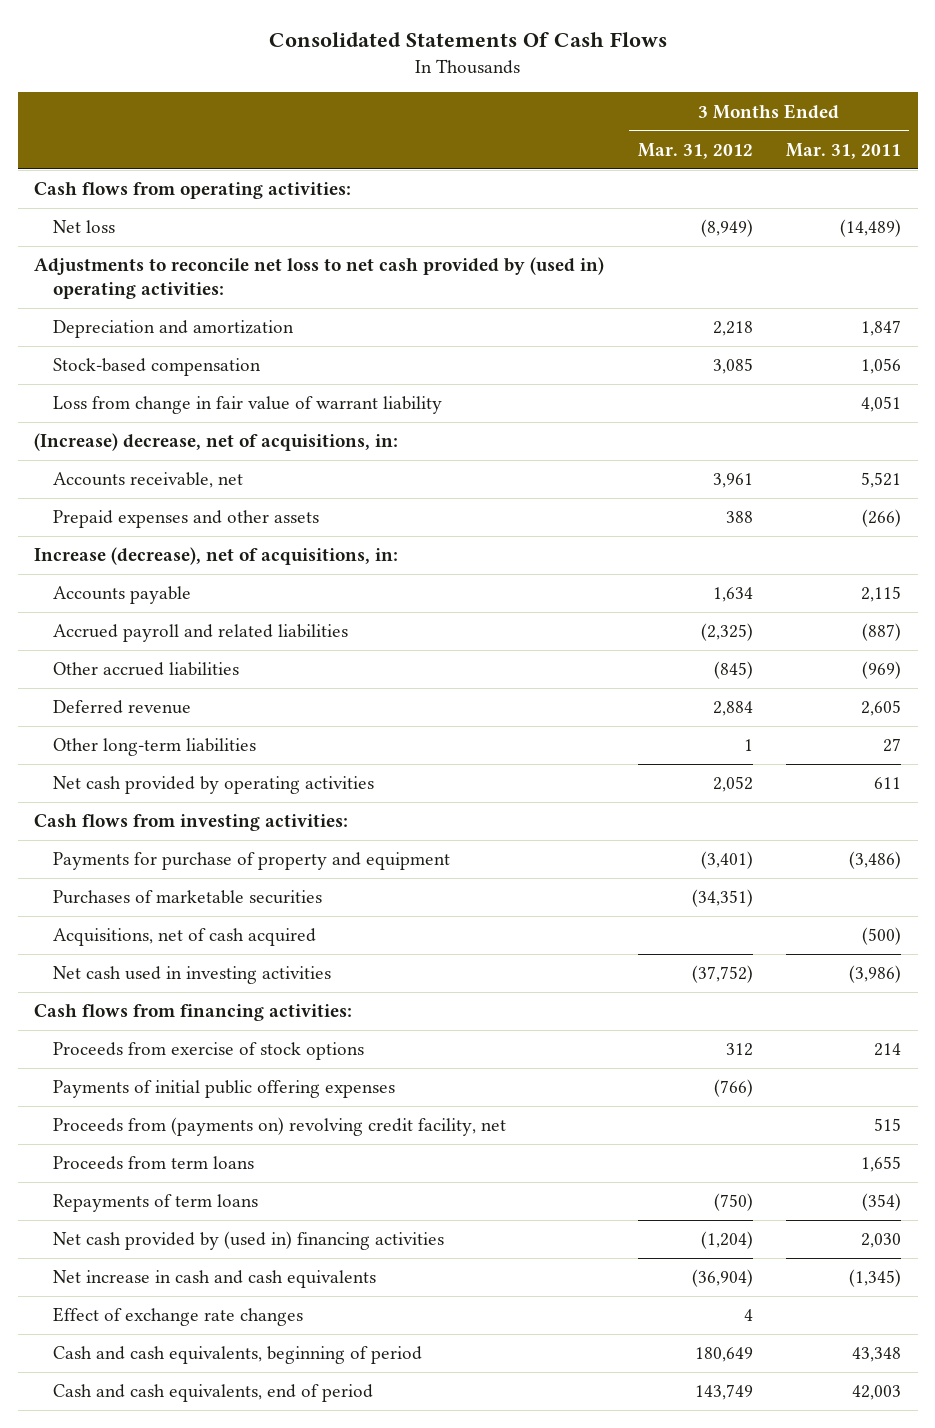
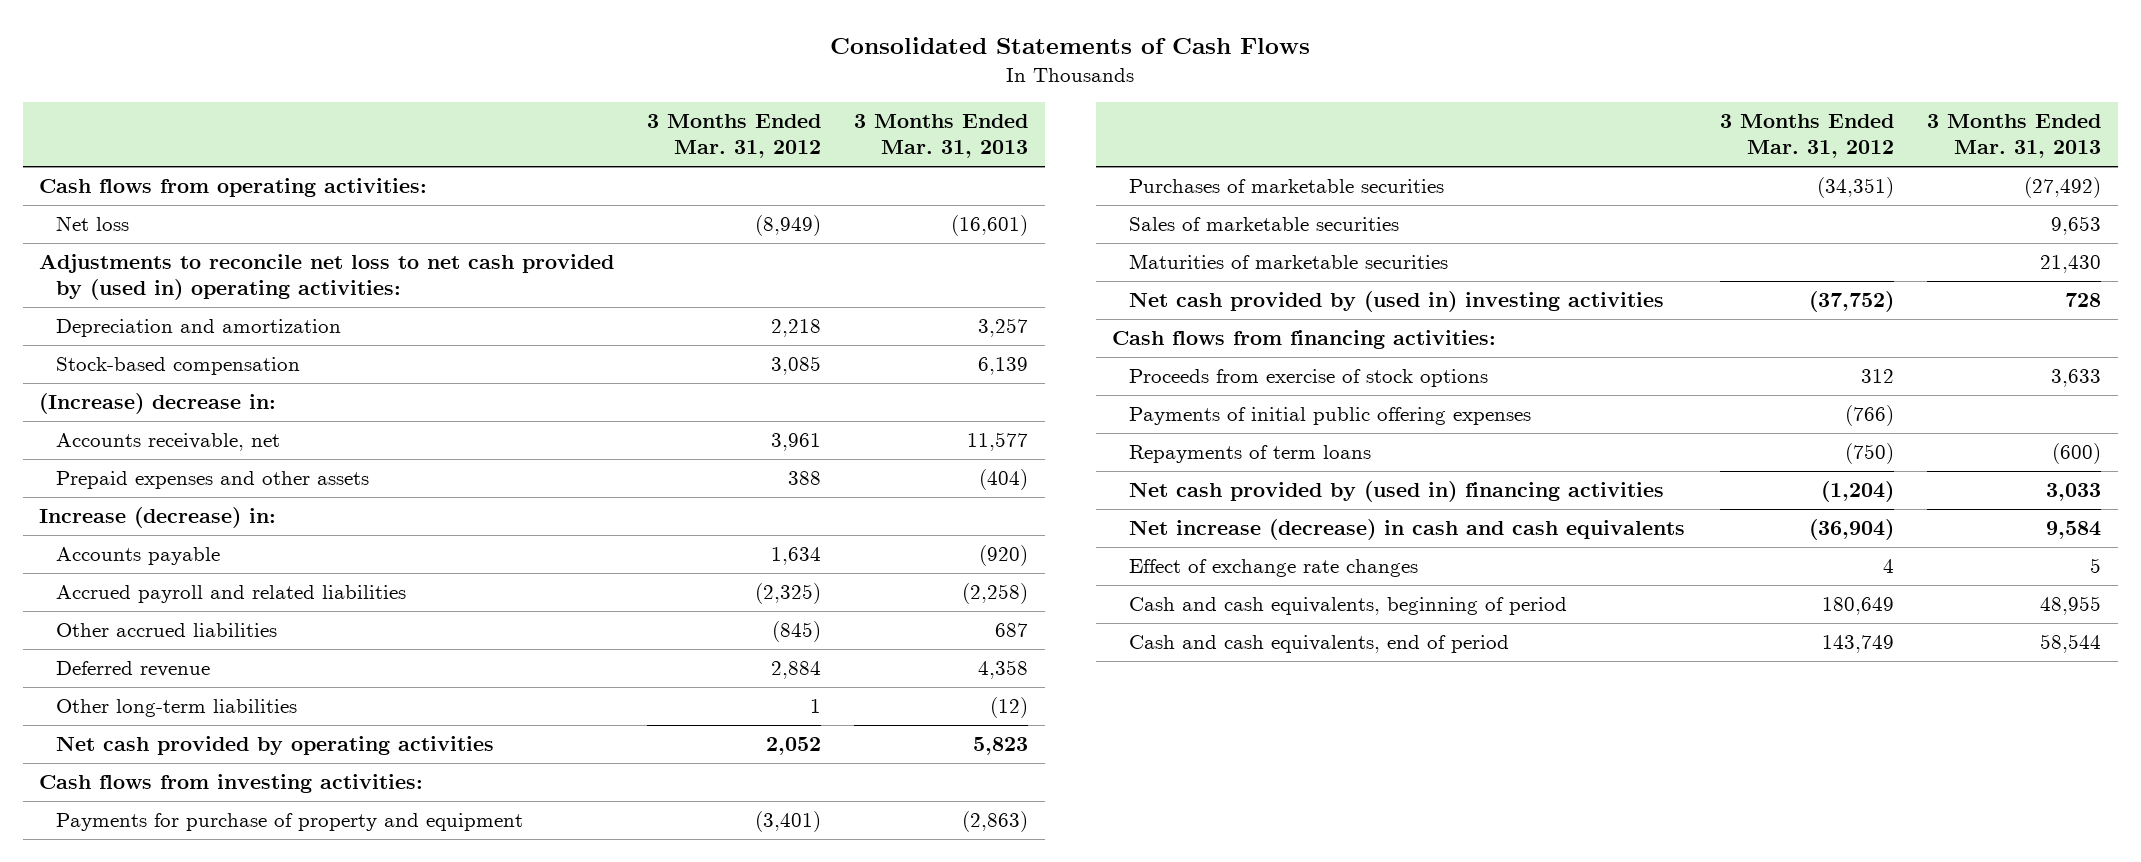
[268,32,667,48] Consolidated Statements Of Cash Flows -> [830,37,1311,55] Consolidated Statements of Cash Flows
[786,143,902,160] Mar. 31, 2011 -> none
none -> [854,114,1029,159] 3 Months Ended Mar. 31, 2013
[52,396,442,415] Loss from change in fair value of warrant liability -> none
[34,433,399,452] (Increase) decrease, net of acquisitions, in: -> [39,392,277,414] (Increase) decrease in:
[34,547,399,566] Increase (decrease), net of acquisitions, in: -> [39,506,277,528] Increase (decrease) in:
[52,928,316,947] Acquisitions, net of cash acquired -> none
none -> [1128,216,1399,231] Sales of marketable securities
none -> [1128,253,1448,269] Maturities of marketable securities
[52,966,331,985] Net cash used in investing activities -> [1128,290,1664,312] Net cash provided by (used in) investing activities
[52,1117,506,1137] Proceeds from (payments on) revolving credit facility, net -> none
[52,1156,254,1171] Proceeds from term loans -> none
[52,1270,376,1289] Net increase in cash and cash equivalents -> [1128,518,1685,540] Net increase (decrease) in cash and cash equivalents

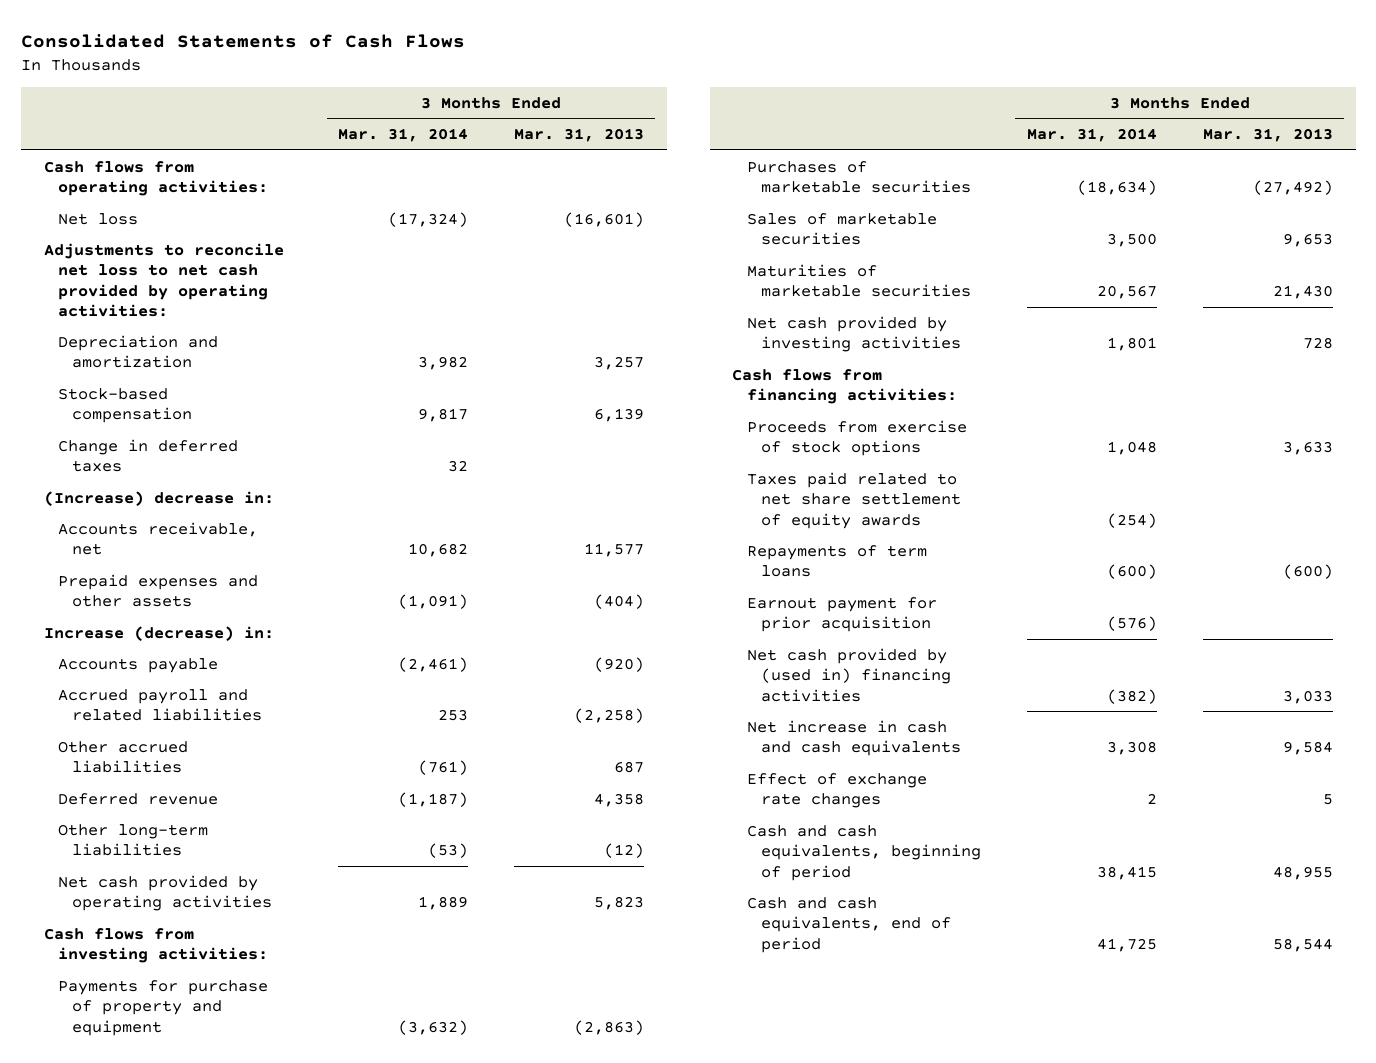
[647,114,822,159] 3 Months Ended Mar. 31, 2012 -> none
none -> [338,128,469,143] Mar. 31, 2014
[39,253,615,301] Adjustments to reconcile net loss to net cash provided by (used in) operating activities: -> [43,242,284,317] Adjustments to reconcile net loss to net cash provided by operating activities:
none -> [57,438,238,473] Change in deferred taxes
[1128,290,1664,312] Net cash provided by (used in) investing activities -> [746,315,961,353] Net cash provided by investing activities
[1128,406,1531,425] Payments of initial public offering expenses -> none
none -> [746,471,961,529] Taxes paid related to net share settlement of equity awards
none -> [746,596,937,633] Earnout payment for prior acquisition
[1128,518,1685,540] Net increase (decrease) in cash and cash equivalents -> [746,719,961,757] Net increase in cash and cash equivalents

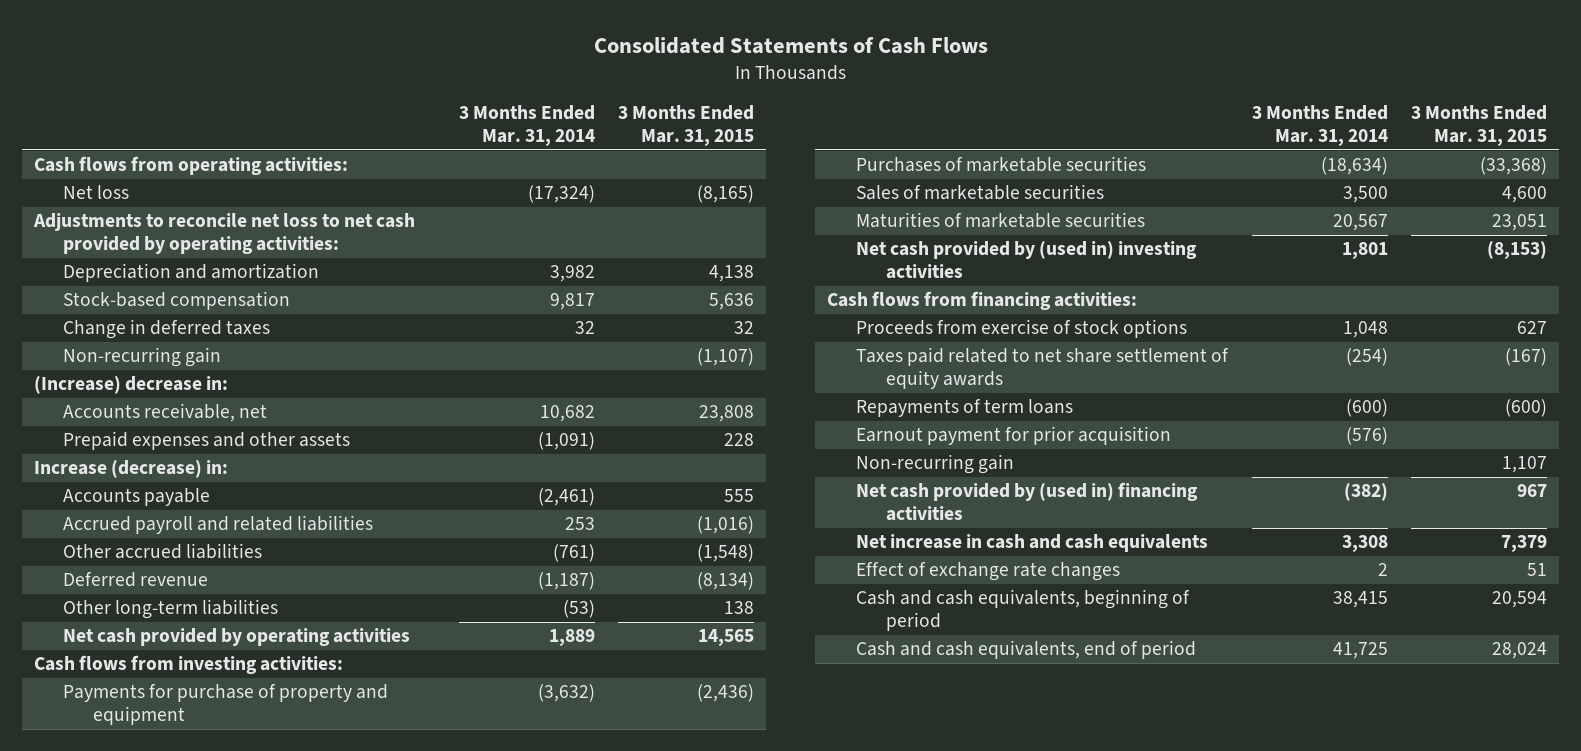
[513,128,644,143] Mar. 31, 2013 -> none
none -> [618,105,755,147] 3 Months Ended Mar. 31, 2015
none -> [63,347,222,368] Non-recurring gain
[746,315,961,353] Net cash provided by investing activities -> [856,241,1198,280] Net cash provided by (used in) investing activities
none -> [856,454,1015,475] Non-recurring gain

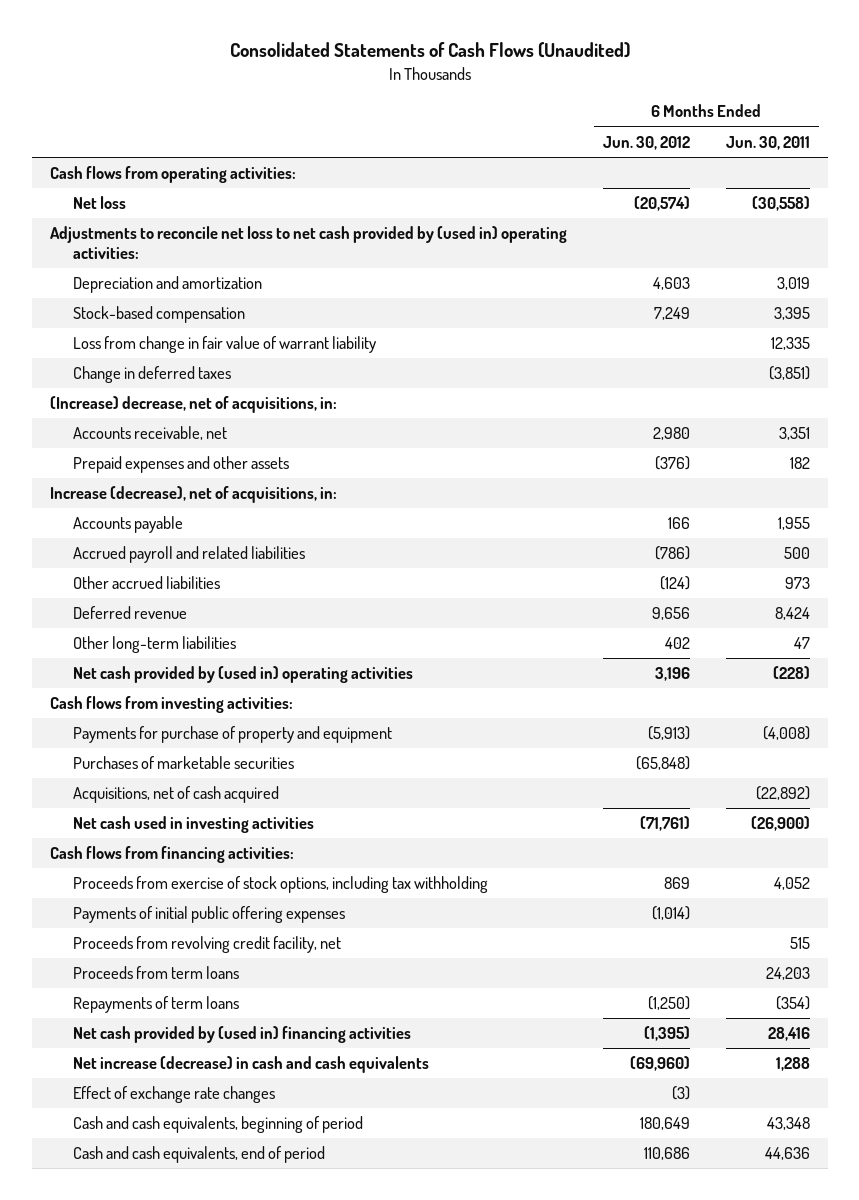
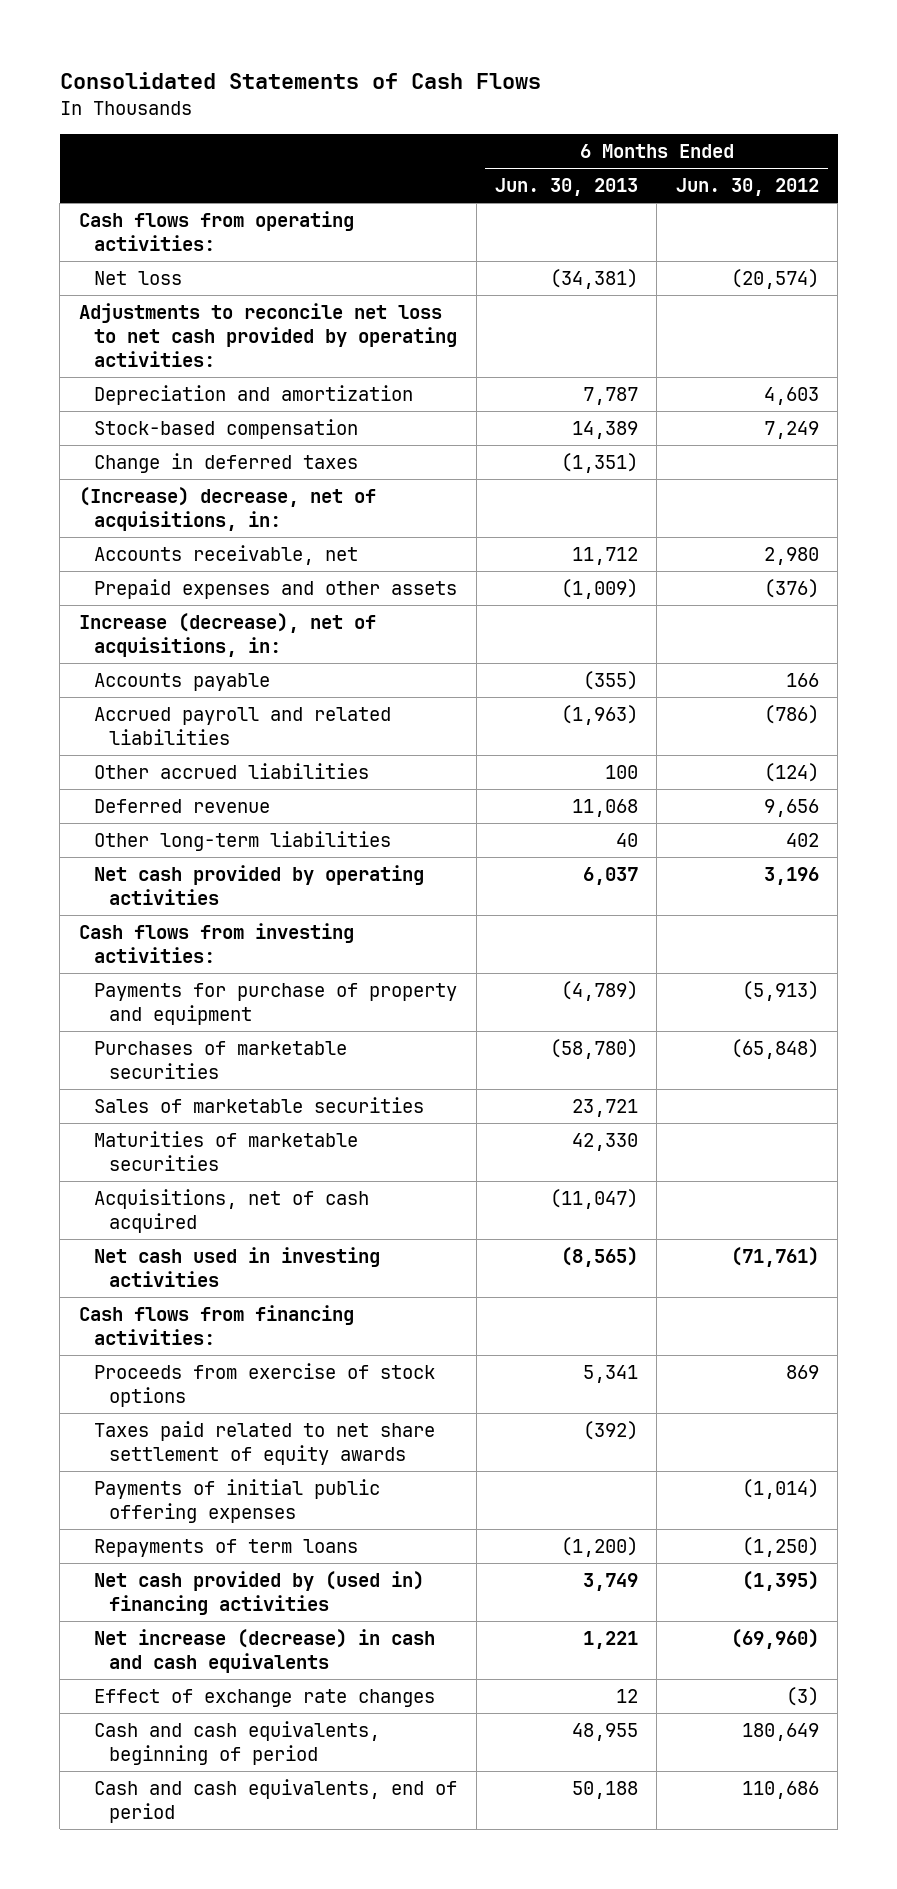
[229,42,630,59] Consolidated Statements of Cash Flows (Unaudited) -> [59,72,541,90] Consolidated Statements of Cash Flows
[725,135,810,150] Jun. 30, 2011 -> none
none -> [494,178,638,197] Jun. 30, 2013
[49,226,567,260] Adjustments to reconcile net loss to net cash provided by (used in) operating activities: -> [78,303,458,367] Adjustments to reconcile net loss to net cash provided by operating activities:
[72,336,376,354] Loss from change in fair value of warrant liability -> none
[72,666,413,684] Net cash provided by (used in) operating activities -> [94,865,425,905] Net cash provided by operating activities
none -> [94,1097,425,1114] Sales of marketable securities
none -> [94,1131,359,1171] Maturities of marketable securities
[72,876,488,894] Proceeds from exercise of stock options, including tax withholding -> [94,1363,436,1407] Proceeds from exercise of stock options
none -> [94,1421,436,1465] Taxes paid related to net share settlement of equity awards
[72,936,341,954] Proceeds from revolving credit facility, net -> none
[72,966,239,980] Proceeds from term loans -> none

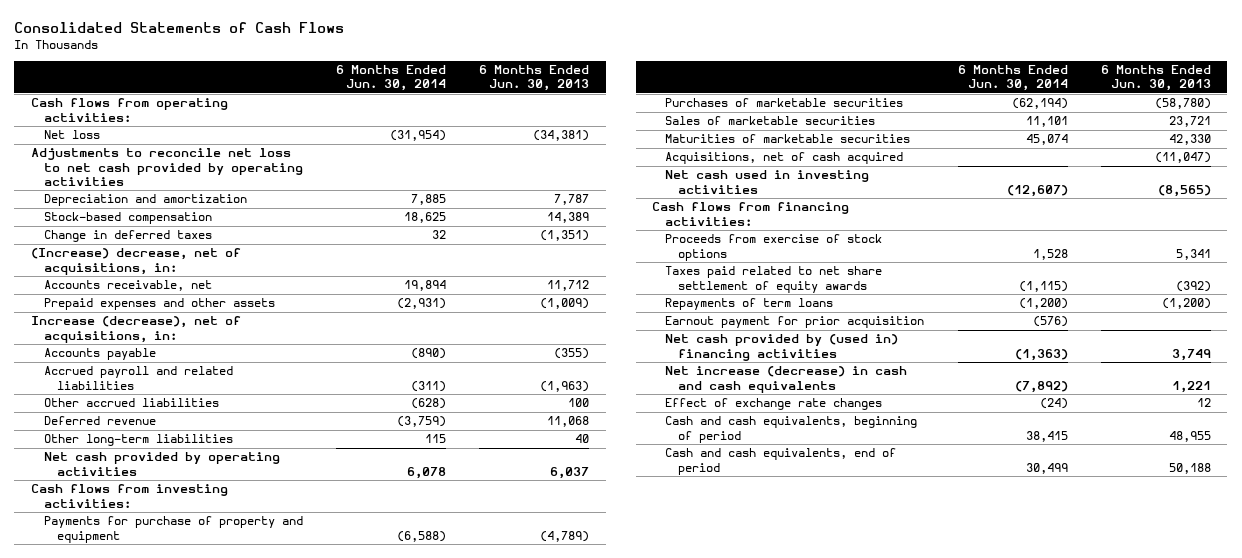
[675,178,819,197] Jun. 30, 2012 -> none
none -> [336,65,447,92] 6 Months Ended Jun. 30, 2014
[78,303,458,367] Adjustments to reconcile net loss to net cash provided by operating activities: -> [30,148,303,187] Adjustments to reconcile net loss to net cash provided by operating activities
[94,1479,381,1523] Payments of initial public offering expenses -> none
none -> [665,316,925,329] Earnout payment for prior acquisition

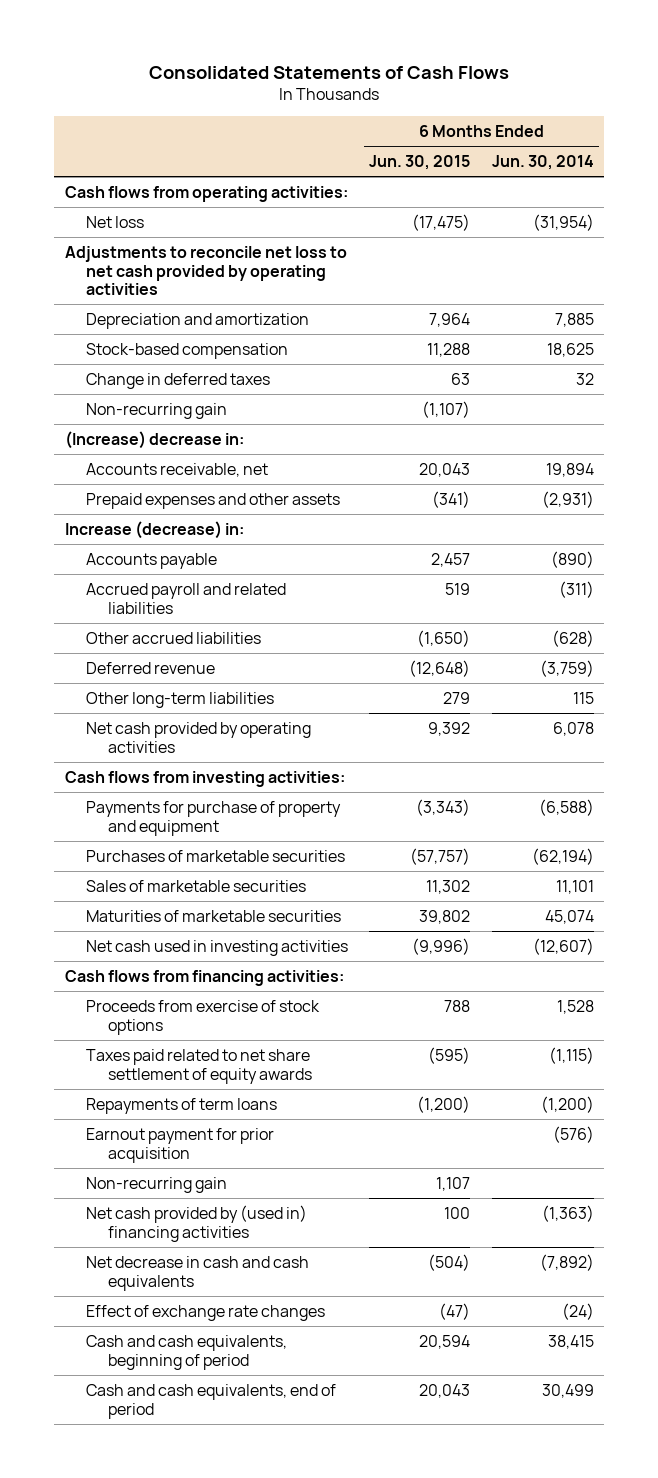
[479,65,590,92] 6 Months Ended Jun. 30, 2013 -> none
none -> [369,155,471,171] Jun. 30, 2015
none -> [86,402,228,419] Non-recurring gain
[30,248,241,275] (Increase) decrease, net of acquisitions, in: -> [64,430,244,449] (Increase) decrease in:
[30,316,241,343] Increase (decrease), net of acquisitions, in: -> [64,520,244,539] Increase (decrease) in:
[665,152,904,165] Acquisitions, net of cash acquired -> none
none -> [86,1176,228,1193] Non-recurring gain
[665,366,908,393] Net increase (decrease) in cash and cash equivalents -> [86,1255,310,1291] Net decrease in cash and cash equivalents

